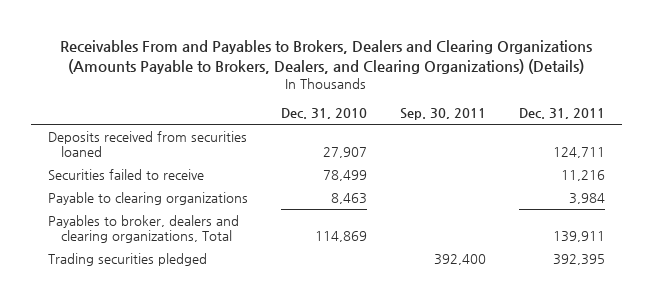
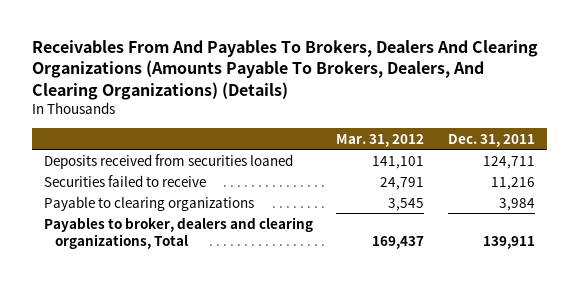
[60,39,593,74] Receivables From and Payables to Brokers, Dealers and Clearing Organizations (Amounts Payable to Brokers, Dealers, and Clearing Organizations) (Details) -> [31,40,538,100] Receivables From And Payables To Brokers, Dealers And Clearing Organizations (Amounts Payable To Brokers, Dealers, And Clearing Organizations) (Details)
[280,108,367,120] Dec. 31, 2010 -> none
[400,108,487,121] Sep. 30, 2011 -> none
none -> [336,133,425,147] Mar. 31, 2012
[47,252,207,266] Trading securities pledged -> none

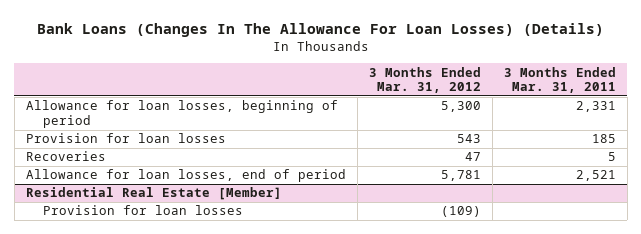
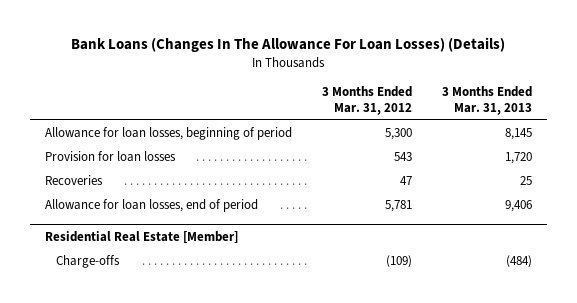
[503,66,616,94] 3 Months Ended Mar. 31, 2011 -> none
none -> [442,86,533,115] 3 Months Ended Mar. 31, 2013
[42,205,243,216] Provision for loan losses -> none
none -> [55,255,120,269] Charge-offs

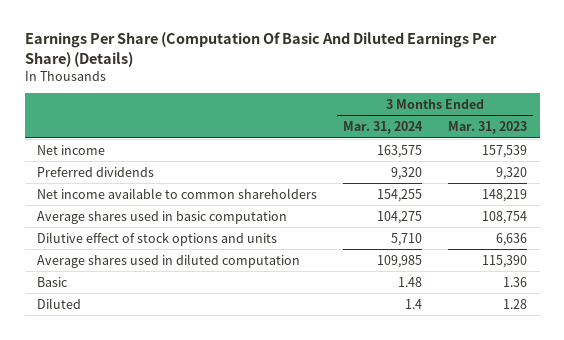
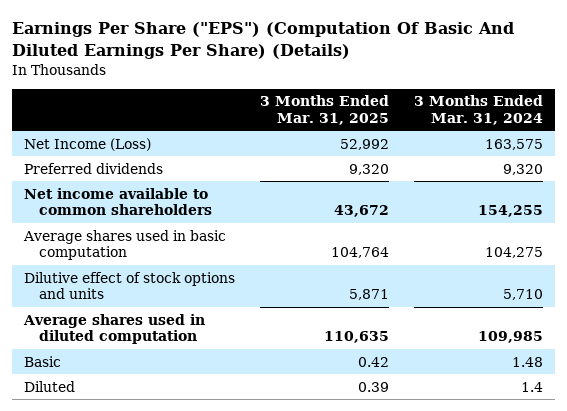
[24,32,497,67] Earnings Per Share (Computation Of Basic And Diluted Earnings Per Share) (Details) -> [12,21,515,59] Earnings Per Share ("EPS") (Computation Of Basic And Diluted Earnings Per Share) (Details)
[447,121,527,135] Mar. 31, 2023 -> none
none -> [260,95,390,126] 3 Months Ended Mar. 31, 2025
[37,144,106,155] Net income -> [24,137,152,151] Net Income (Loss)

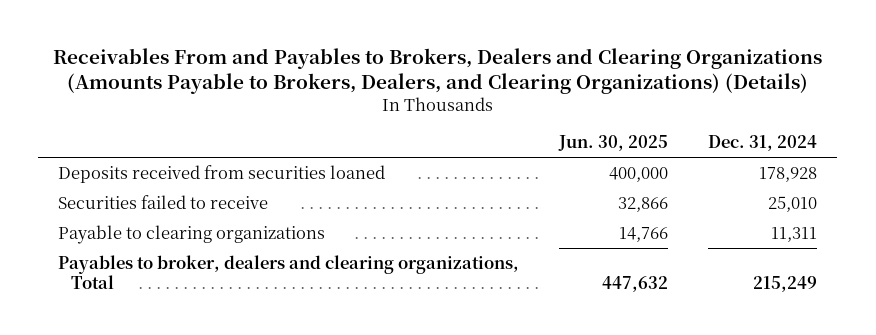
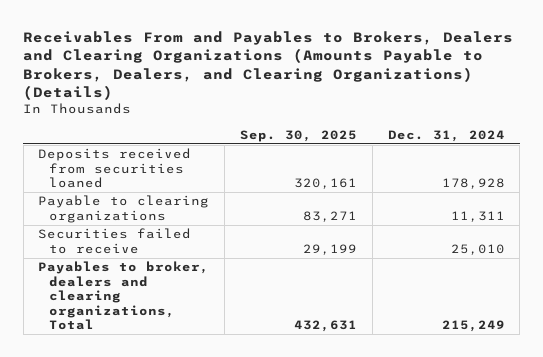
[558,135,669,152] Jun. 30, 2025 -> none
none -> [239,129,357,142] Sep. 30, 2025
[58,194,269,209] Securities failed to receive -> [38,228,192,254] Securities failed to receive

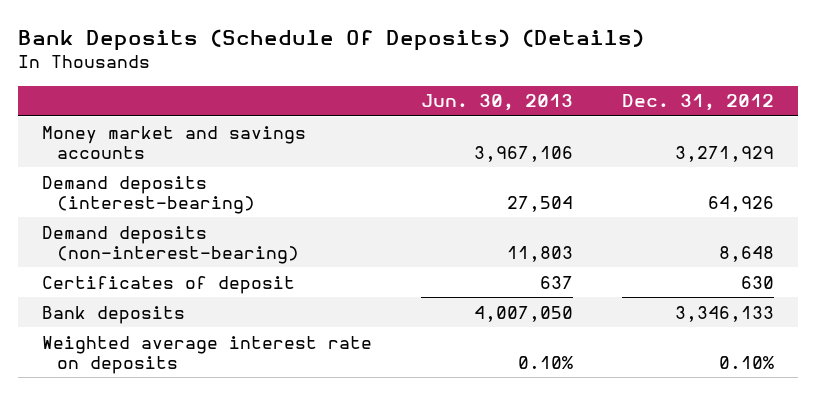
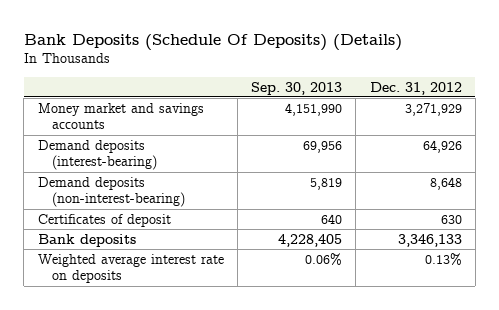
[420,94,573,112] Jun. 30, 2013 -> none
none -> [251,81,343,95] Sep. 30, 2013
[718,355,774,369] 0.10% -> [424,252,462,266] 0.13%

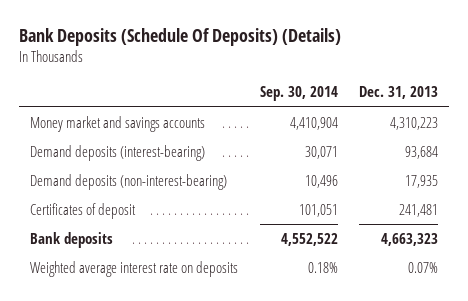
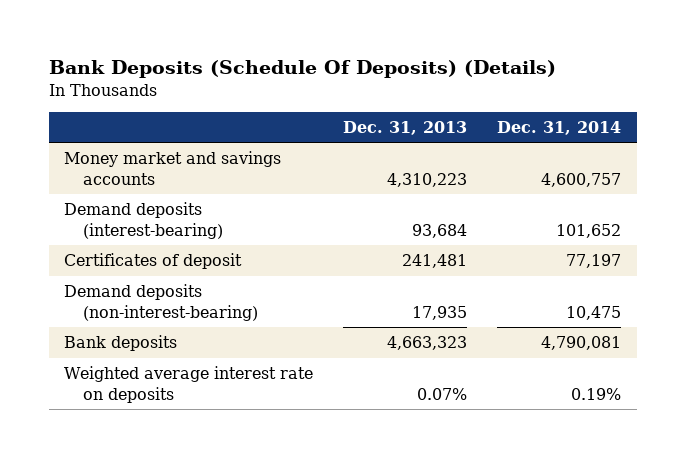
[259,86,338,102] Sep. 30, 2014 -> none
none -> [497,120,622,135] Dec. 31, 2014
[29,174,227,191] Demand deposits (non-interest-bearing) -> [64,284,259,321] Demand deposits (non-interest-bearing)

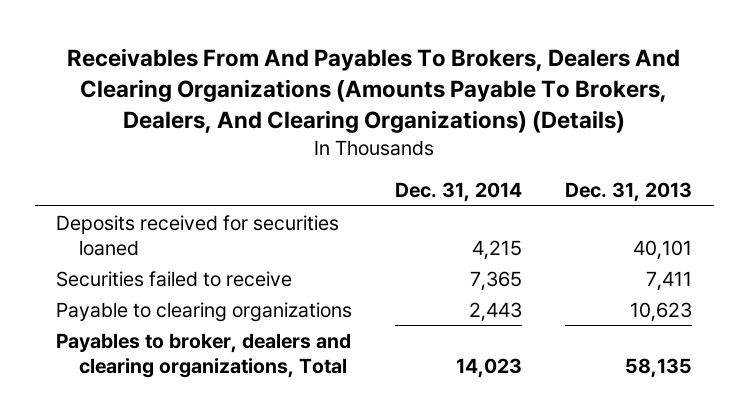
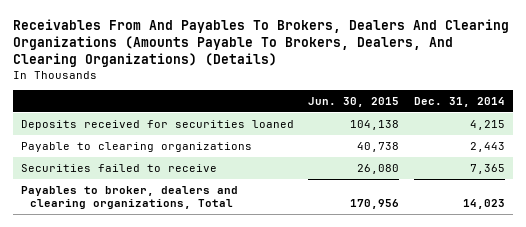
[565,182,693,203] Dec. 31, 2013 -> none
none -> [308,96,400,107] Jun. 30, 2015
[56,270,293,287] Securities failed to receive -> [20,163,217,172] Securities failed to receive

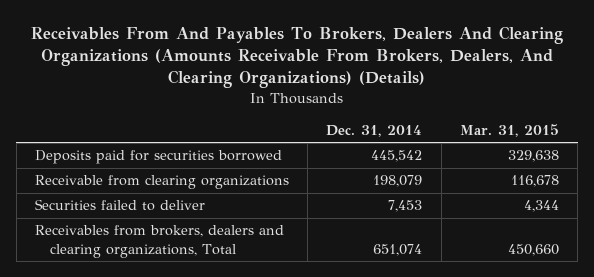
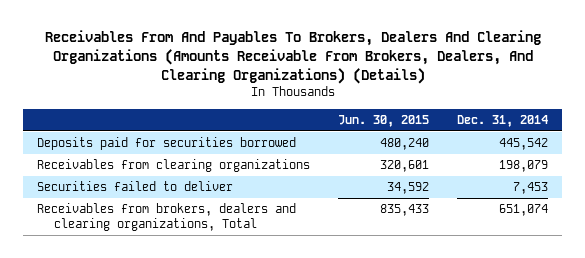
[460,123,560,137] Mar. 31, 2015 -> none
none -> [338,114,430,127] Jun. 30, 2015
[34,175,289,190] Receivable from clearing organizations -> [37,159,311,173] Receivables from clearing organizations

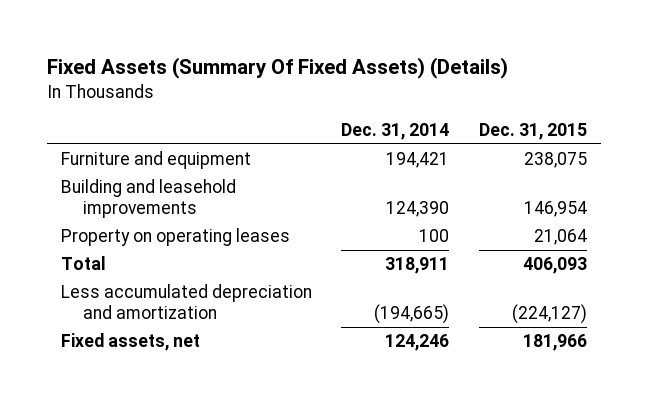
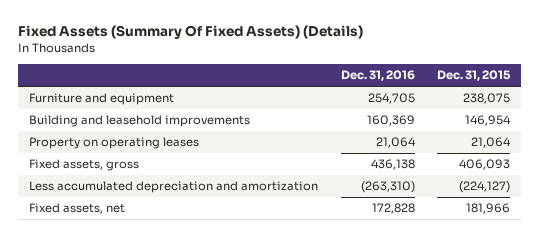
[341,122,450,140] Dec. 31, 2014 -> none
none -> [340,70,415,82] Dec. 31, 2016
[61,256,107,271] Total -> [29,159,140,172] Fixed assets, gross

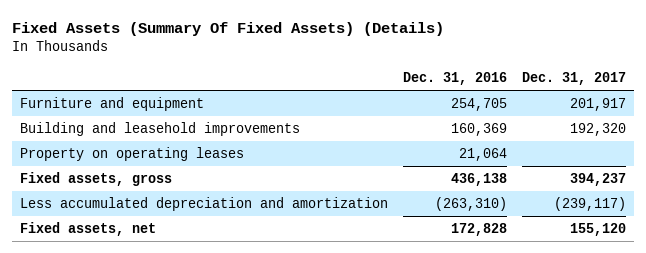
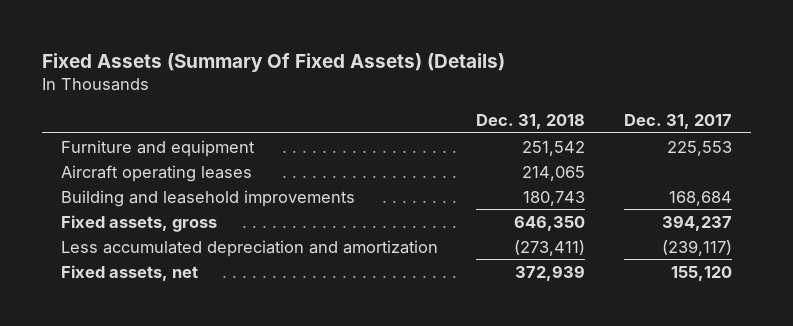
[402,72,507,86] Dec. 31, 2016 -> none
none -> [476,113,586,129] Dec. 31, 2018
[19,147,244,162] Property on operating leases -> none
[570,98,627,112] 201,917 -> [666,140,732,156] 225,553
none -> [61,164,253,182] Aircraft operating leases
[570,123,627,137] 192,320 -> [668,190,732,206] 168,684

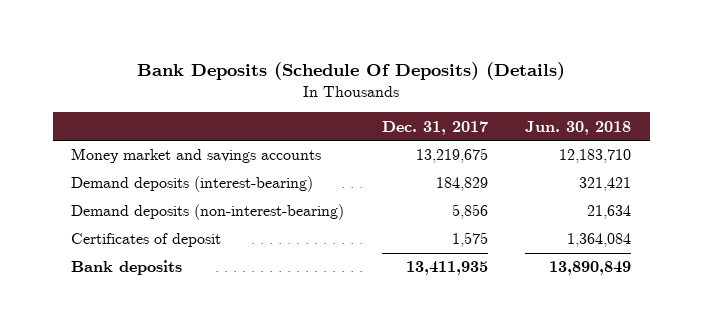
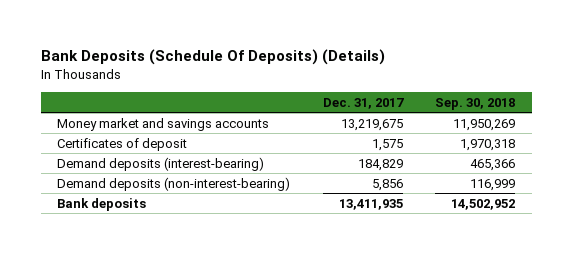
[525,120,632,135] Jun. 30, 2018 -> none
none -> [435,97,516,110] Sep. 30, 2018
[71,233,222,248] Certificates of deposit -> [56,137,187,151] Certificates of deposit

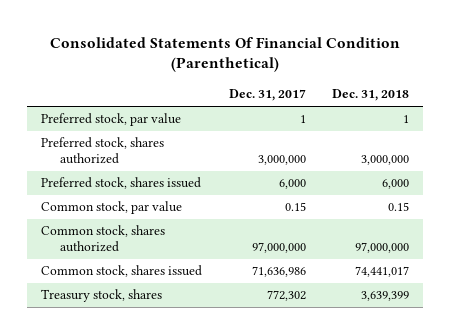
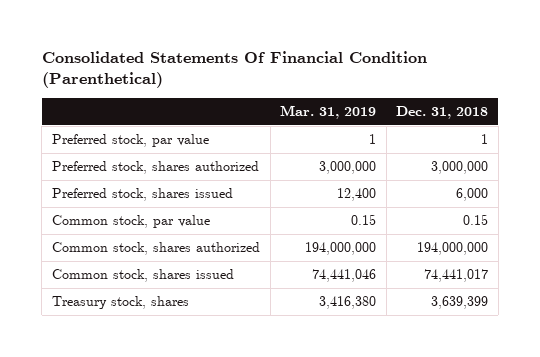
[228,89,306,102] Dec. 31, 2017 -> none
none -> [280,105,377,120] Mar. 31, 2019
[355,242,410,254] 97,000,000 -> [417,242,489,256] 194,000,000

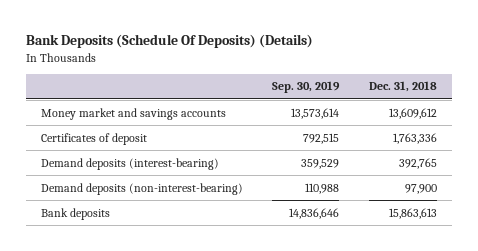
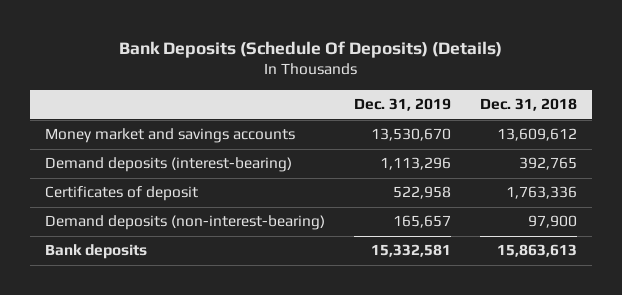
[272,81,341,94] Sep. 30, 2019 -> none
none -> [353,98,451,112] Dec. 31, 2019
[40,132,147,145] Certificates of deposit -> [44,186,198,202] Certificates of deposit

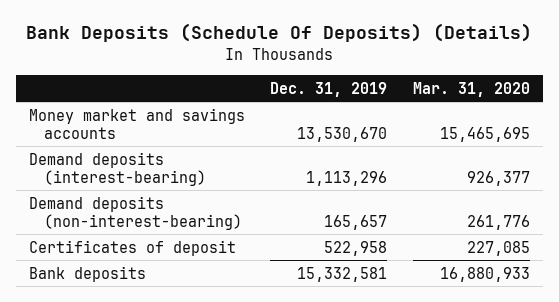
[480,98,578,112] Dec. 31, 2018 -> none
none -> [413,81,531,97] Mar. 31, 2020
[44,186,198,202] Certificates of deposit -> [28,239,236,256] Certificates of deposit

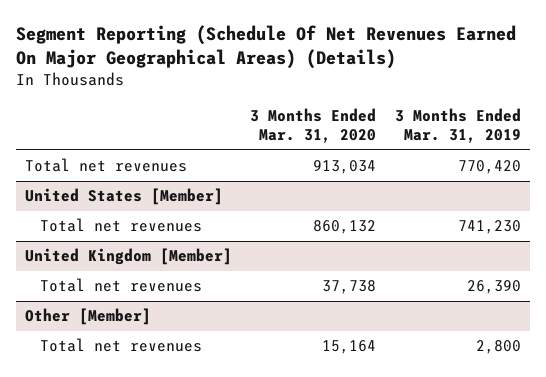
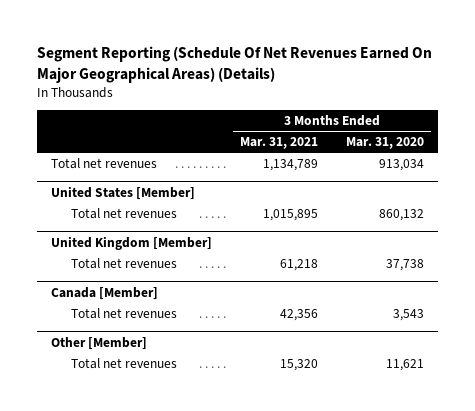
[394,107,521,144] 3 Months Ended Mar. 31, 2019 -> none
none -> [240,136,319,149] Mar. 31, 2021
none -> [51,286,159,300] Canada [Member]
none -> [70,307,177,319] Total net revenues
[322,340,377,355] 15,164 -> [385,358,424,371] 11,621

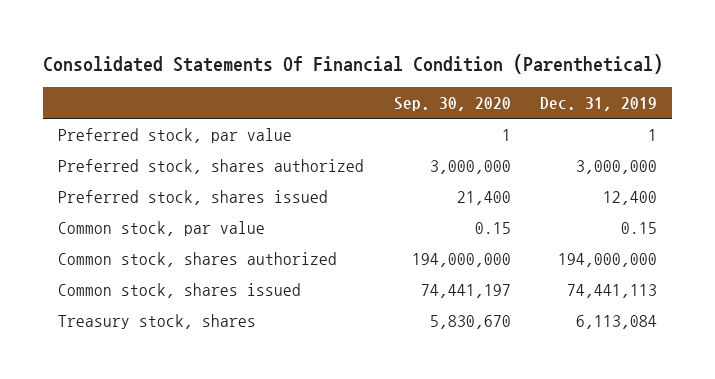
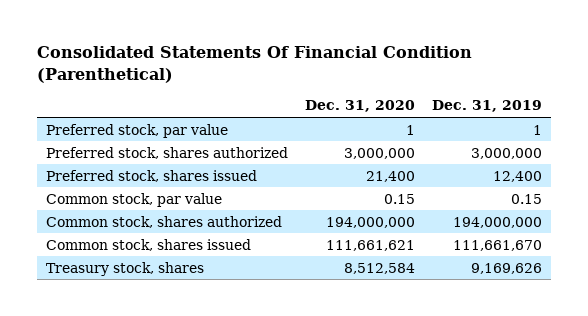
[393,97,511,112] Sep. 30, 2020 -> none
none -> [304,100,415,113] Dec. 31, 2020
[567,284,658,299] 74,441,113 -> [453,239,543,251] 111,661,670
[576,315,658,330] 6,113,084 -> [471,262,543,274] 9,169,626

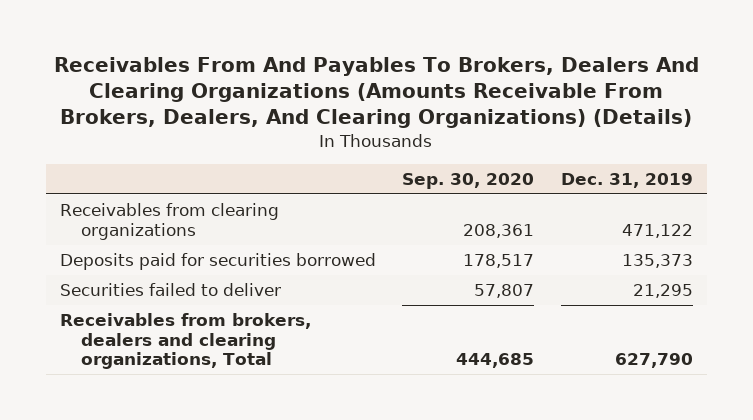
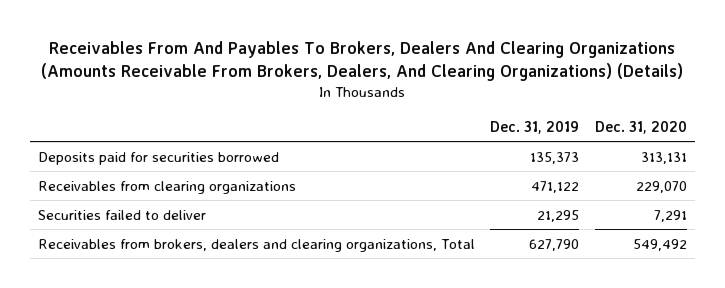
[402,173,535,190] Sep. 30, 2020 -> none
none -> [594,120,687,134] Dec. 31, 2020
[59,203,279,240] Receivables from clearing organizations -> [38,180,297,194] Receivables from clearing organizations

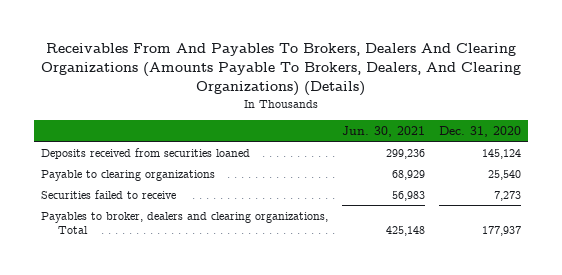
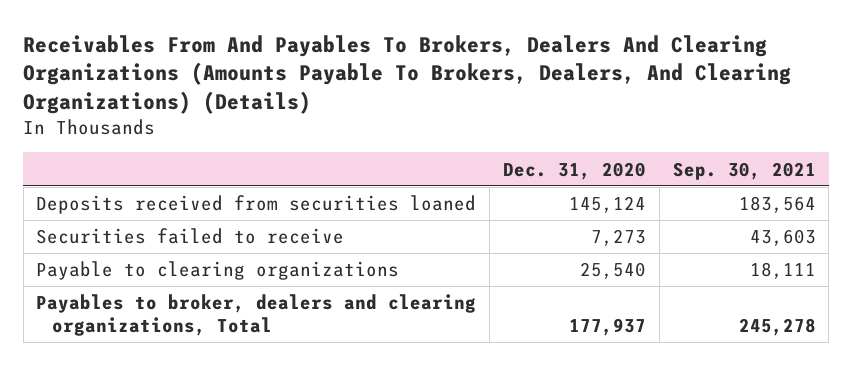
[342,125,426,137] Jun. 30, 2021 -> none
none -> [672,161,816,180] Sep. 30, 2021
[41,169,216,181] Payable to clearing organizations -> [36,261,400,281] Payable to clearing organizations

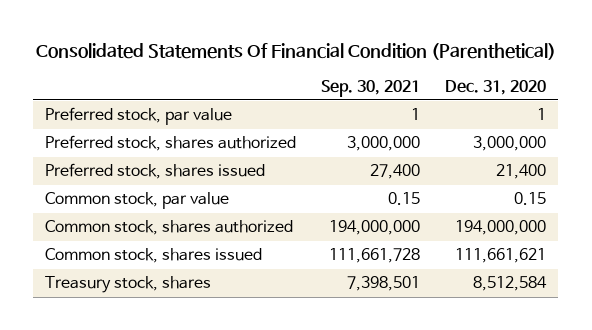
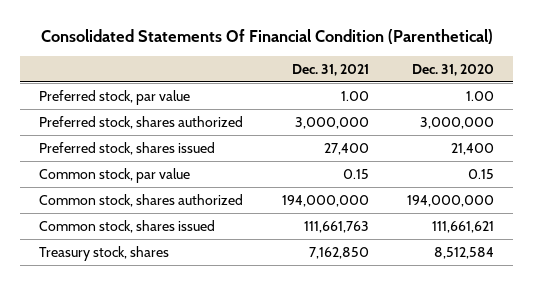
[321,79,421,97] Sep. 30, 2021 -> none
none -> [291,63,369,76] Dec. 31, 2021
[537,108,547,121] 1 -> [466,90,495,101] 1.00

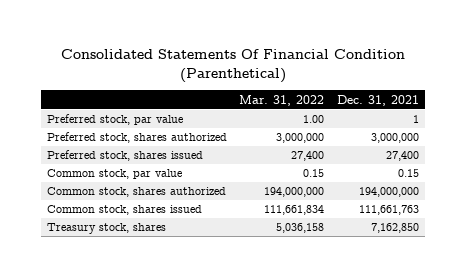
[412,63,495,76] Dec. 31, 2020 -> none
none -> [239,94,325,106] Mar. 31, 2022
[340,90,369,101] 1.00 -> [413,115,420,124] 1

